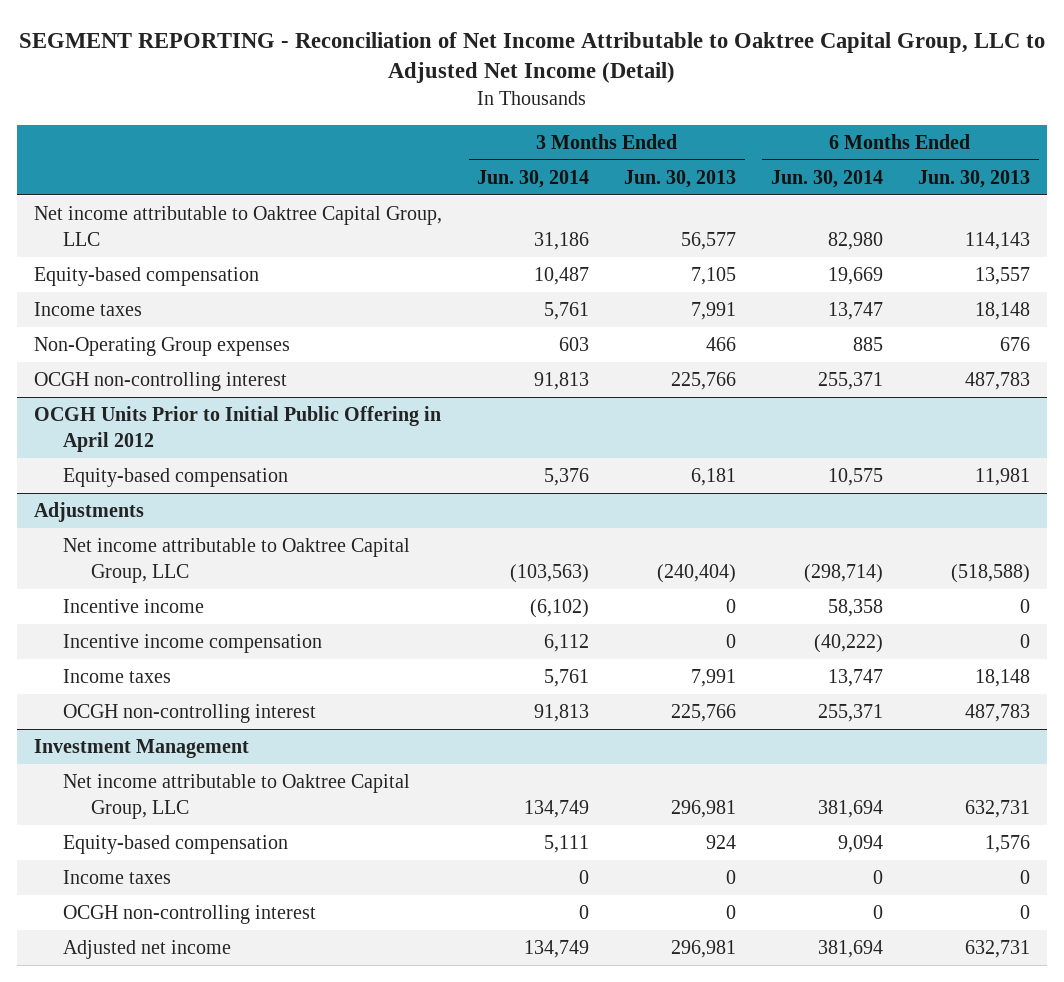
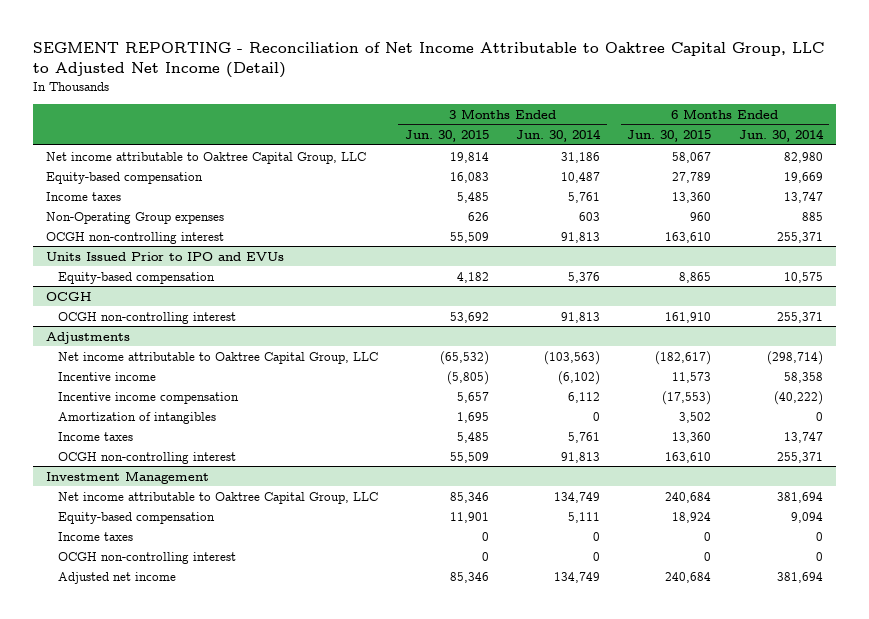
[624,169,737,188] Jun. 30, 2013 -> none
[917,169,1030,188] Jun. 30, 2013 -> none
none -> [404,130,489,143] Jun. 30, 2015
none -> [627,130,712,143] Jun. 30, 2015
[34,405,442,452] OCGH Units Prior to Initial Public Offering in April 2012 -> none
none -> [46,251,285,261] Units Issued Prior to IPO and EVUs
none -> [46,291,93,301] OCGH
none -> [57,311,236,324] OCGH non-controlling interest
none -> [57,411,216,424] Amortization of intangibles

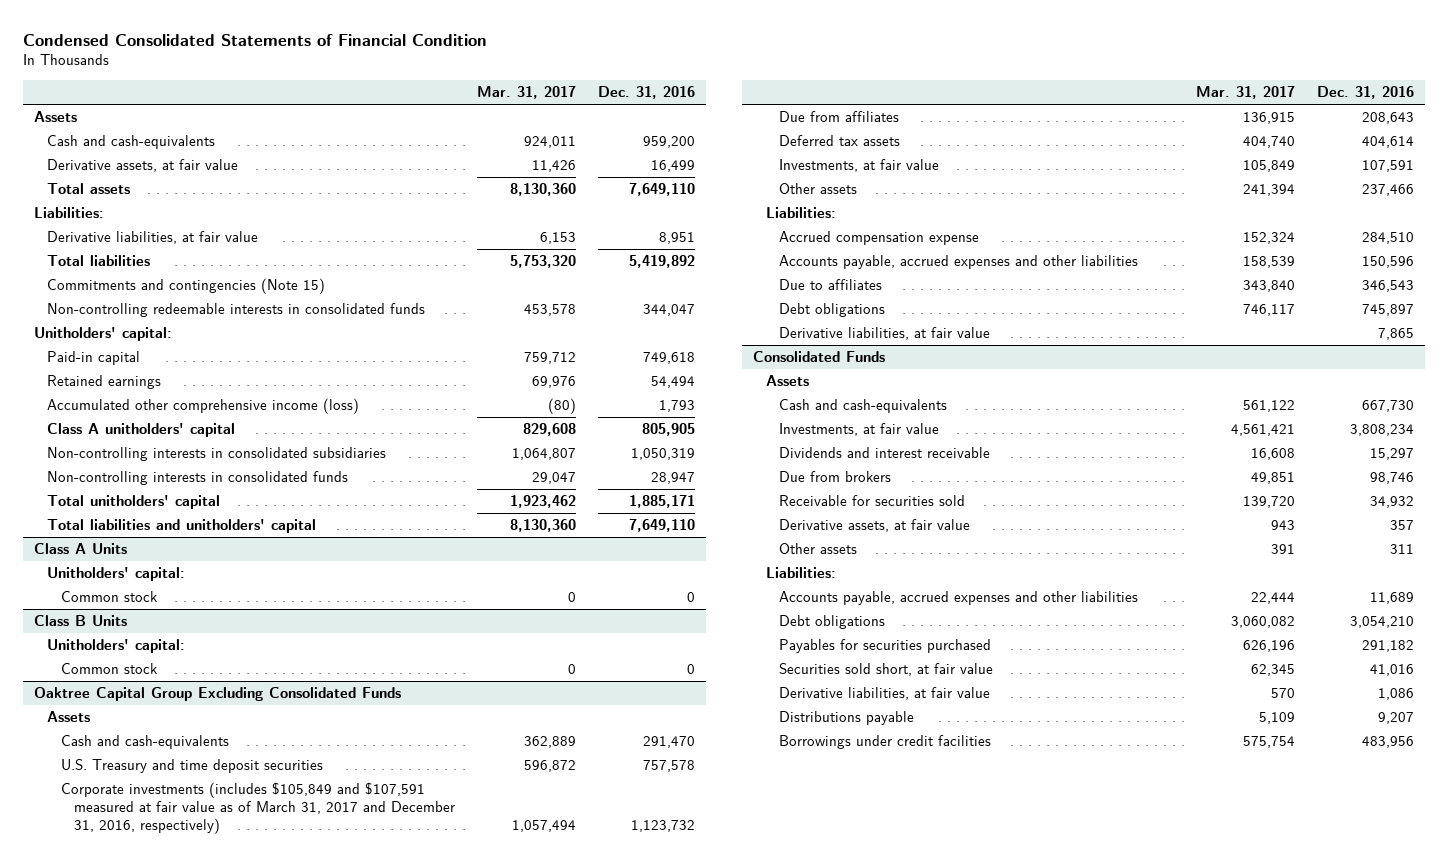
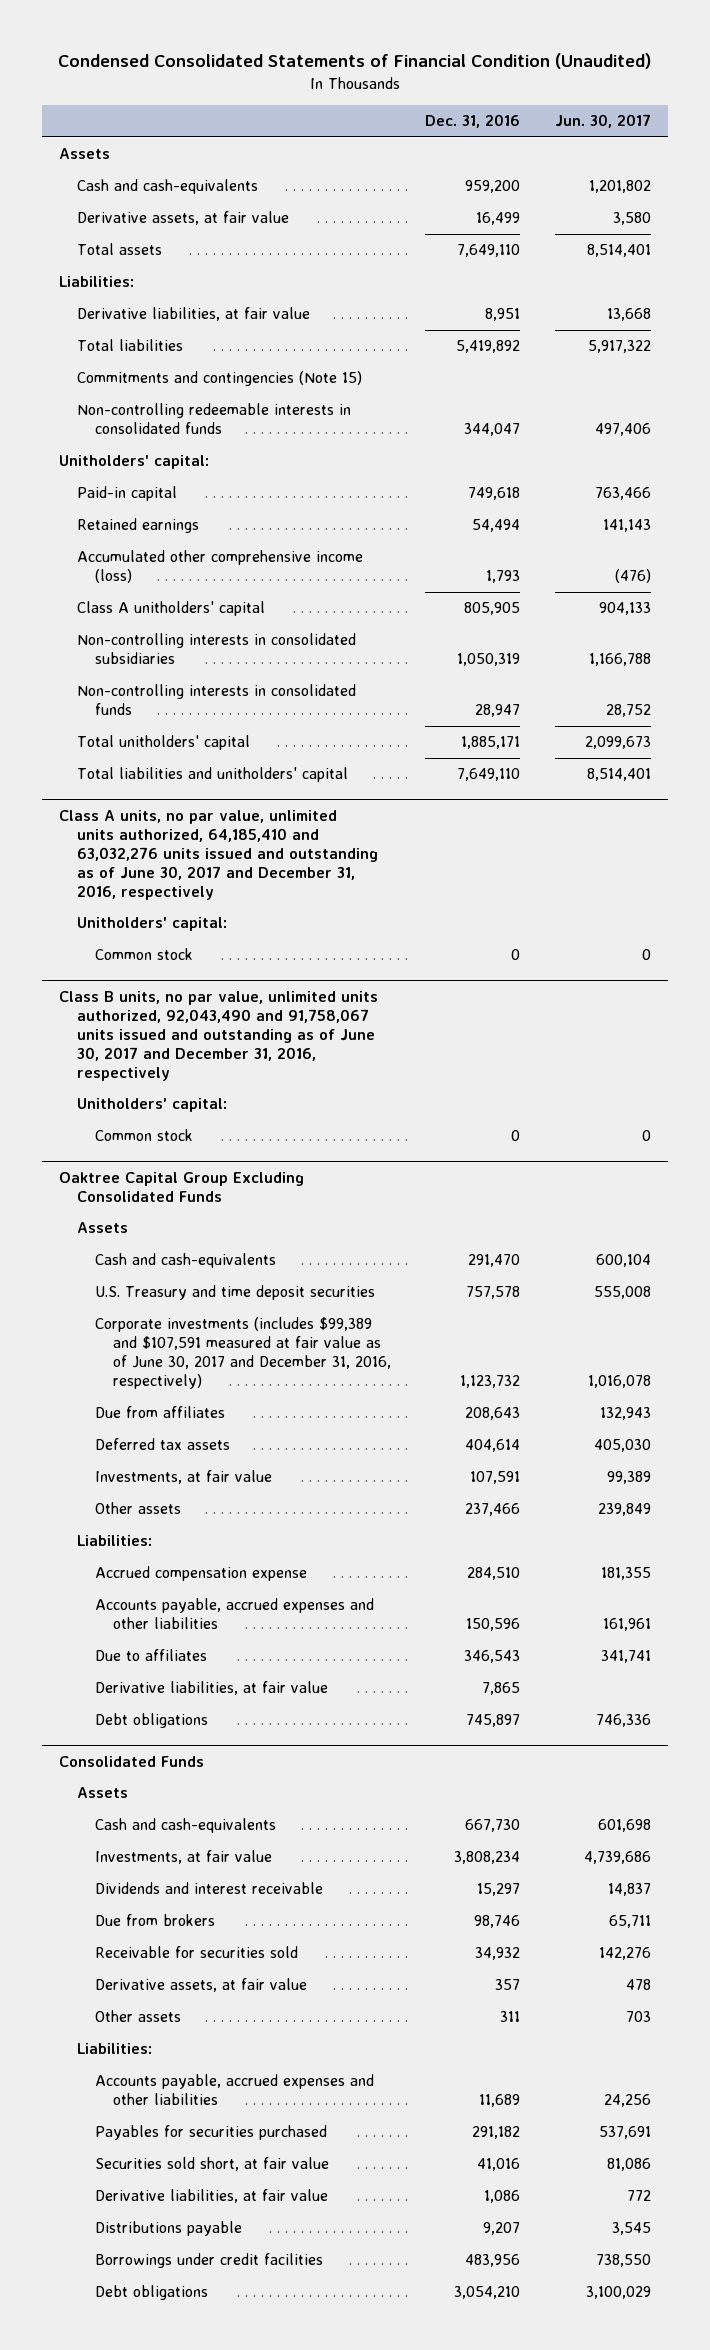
[23,33,488,46] Condensed Consolidated Statements of Financial Condition -> [57,53,651,70] Condensed Consolidated Statements of Financial Condition (Unaudited)
[476,86,576,100] Mar. 31, 2017 -> none
none -> [554,114,651,129] Jun. 30, 2017
[34,543,128,555] Class A Units -> [59,809,379,900] Class A units, no par value, unlimited units authorized, 64,185,410 and 63,032,276 units issued and outstanding as of June 30, 2017 and December 31, 2016, respectively
[34,615,128,627] Class B Units -> [59,990,379,1081] Class B units, no par value, unlimited units authorized, 92,043,490 and 91,758,067 units issued and outstanding as of June 30, 2017 and December 31, 2016, respectively
[60,782,455,834] Corporate investments (includes $105,849 and $107,591 measured at fair value as of March 31, 2017 and December 31, 2016, respectively) -> [94,1317,391,1390] Corporate investments (includes $99,389 and $107,591 measured at fair value as of June 30, 2017 and December 31, 2016, respectively)
[779,303,886,318] Debt obligations -> [94,1713,208,1729] Debt obligations
[779,615,886,630] Debt obligations -> [94,2285,208,2301] Debt obligations

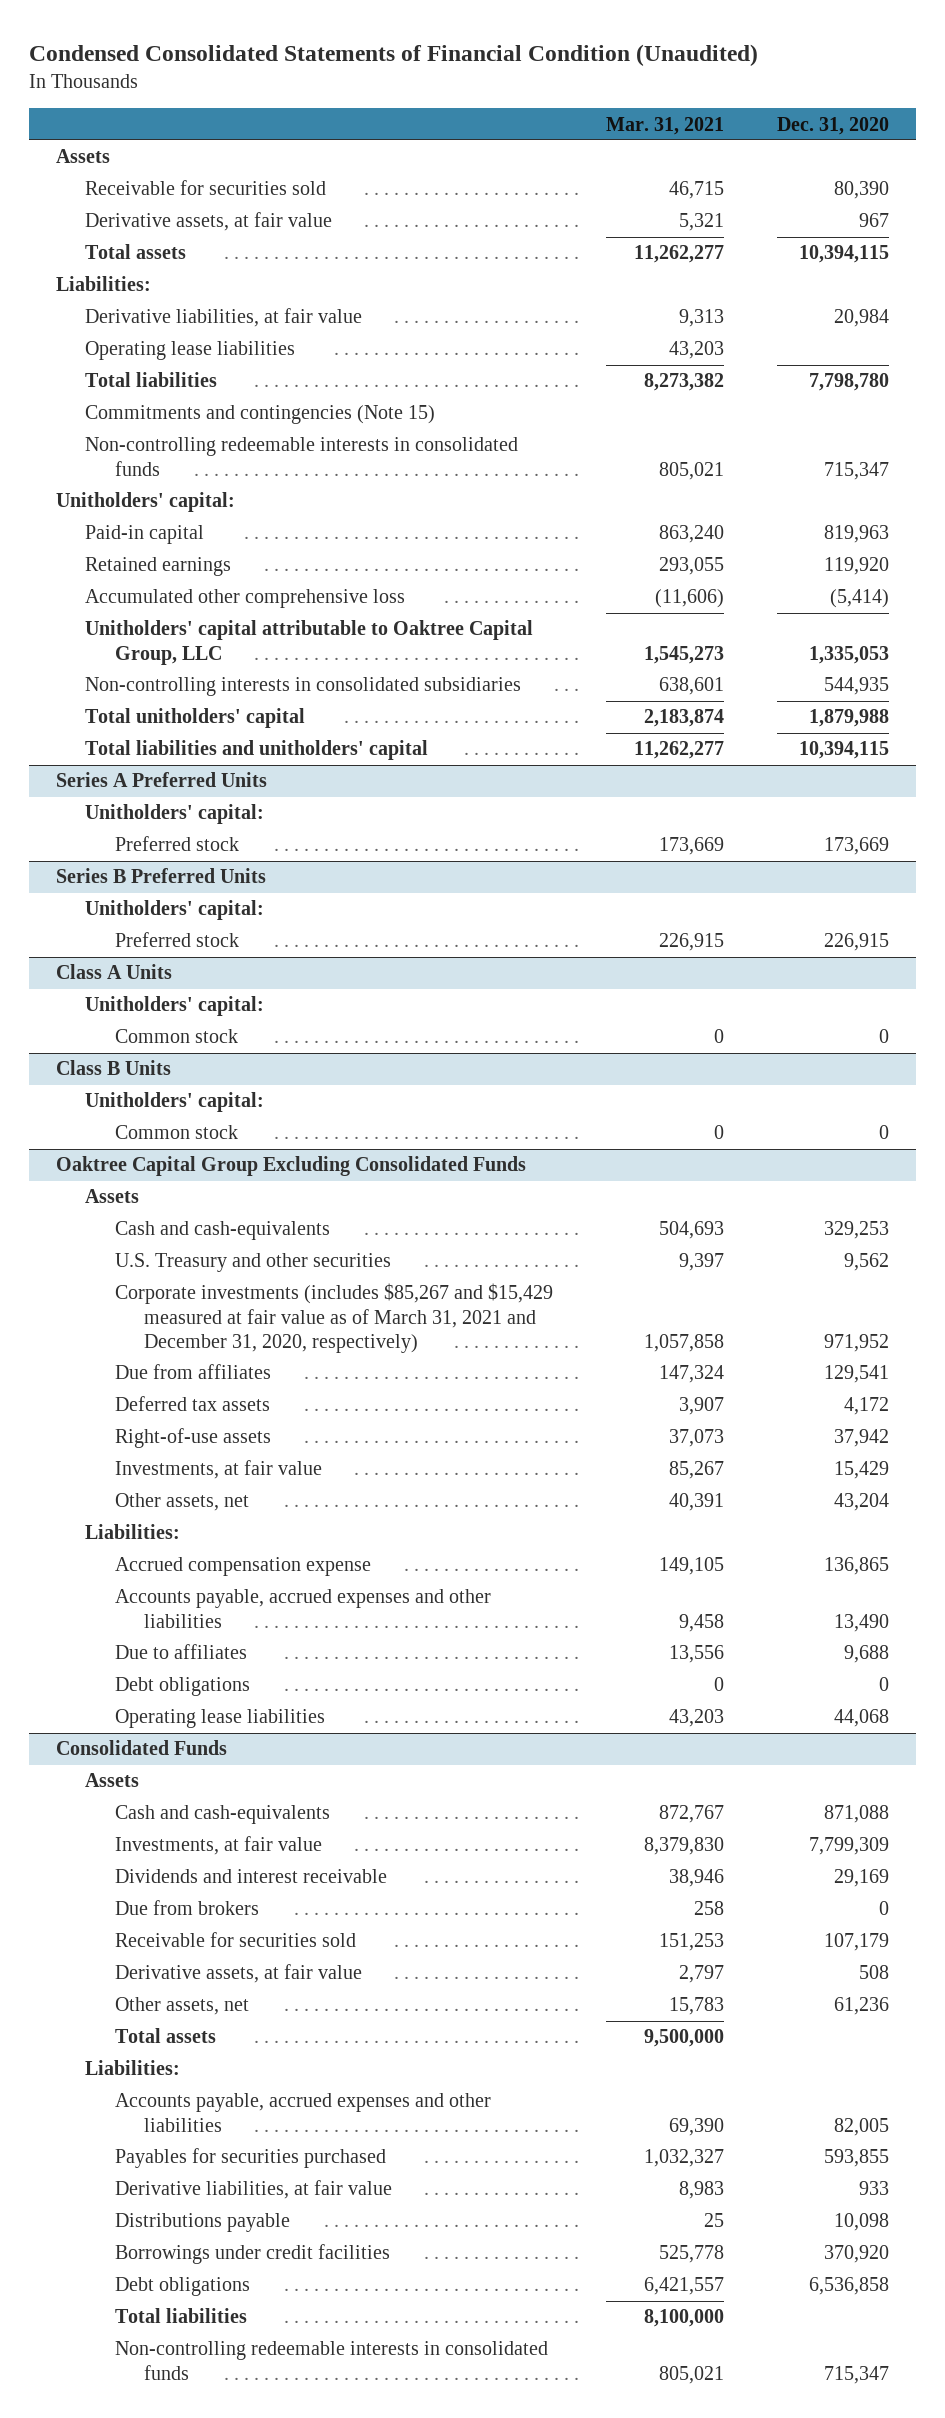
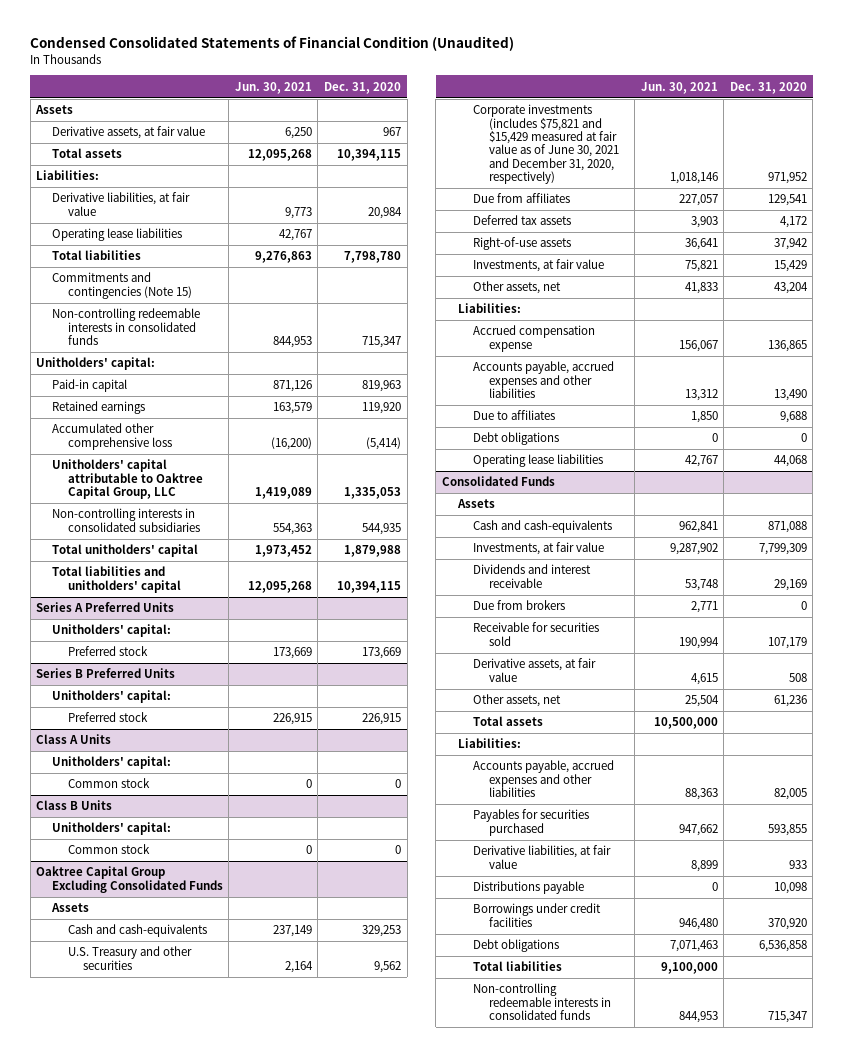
[606,116,725,135] Mar. 31, 2021 -> none
none -> [234,81,312,94] Jun. 30, 2021
[85,180,327,196] Receivable for securities sold -> none
[114,1283,553,1353] Corporate investments (includes $85,267 and $15,429 measured at fair value as of March 31, 2021 and December 31, 2020, respectively) -> [473,104,619,184] Corporate investments (includes $75,821 and $15,429 measured at fair value as of June 30, 2021 and December 31, 2020, respectively)

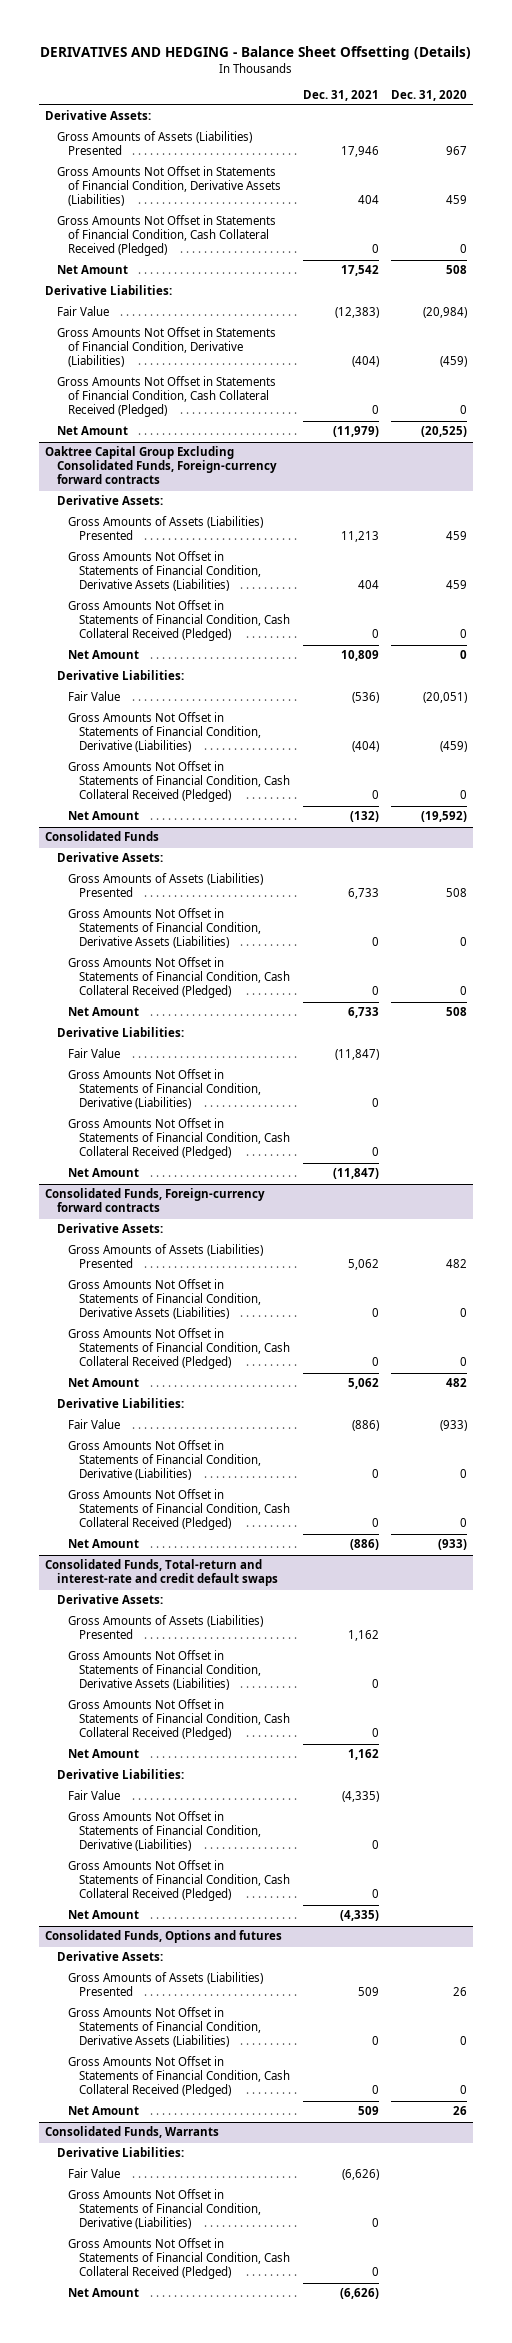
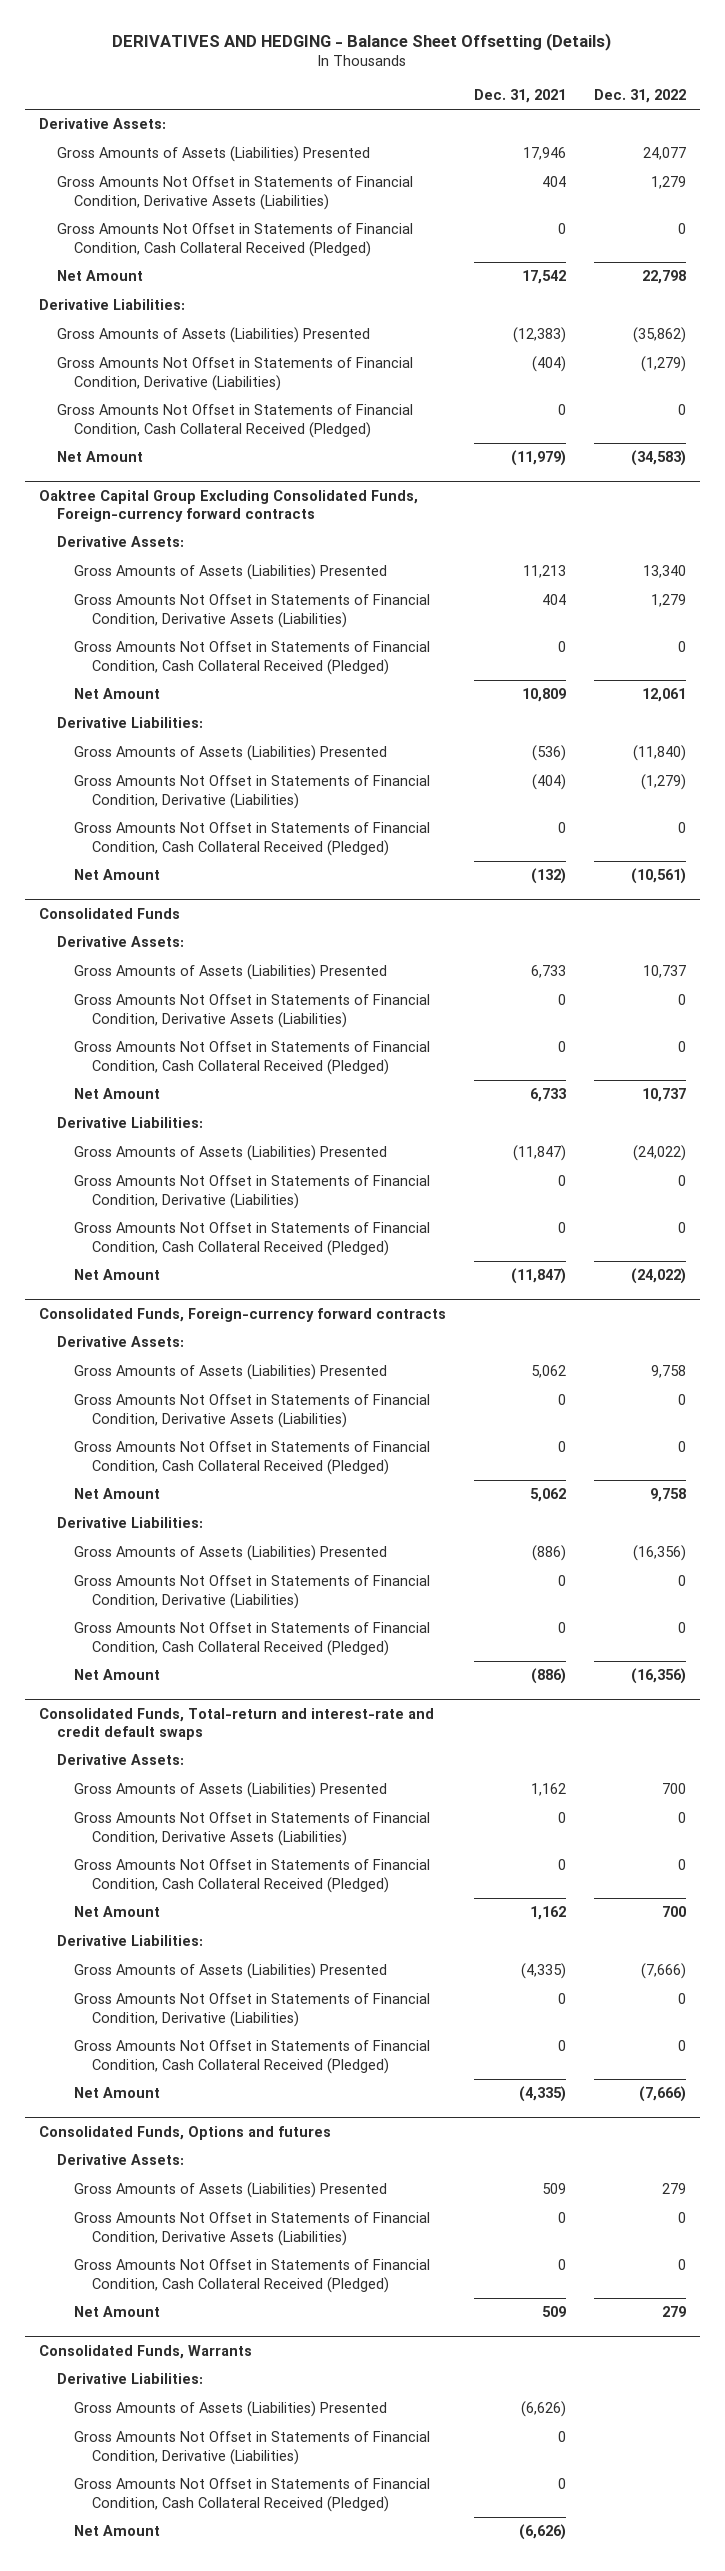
[390,89,467,101] Dec. 31, 2020 -> none
none -> [593,89,686,104] Dec. 31, 2022
[56,306,109,317] Fair Value -> [56,327,370,344] Gross Amounts of Assets (Liabilities) Presented
[68,691,121,702] Fair Value -> [74,745,388,762] Gross Amounts of Assets (Liabilities) Presented
[68,1048,121,1059] Fair Value -> [74,1145,388,1162] Gross Amounts of Assets (Liabilities) Presented
[68,1419,121,1430] Fair Value -> [74,1545,388,1562] Gross Amounts of Assets (Liabilities) Presented
[68,1790,121,1801] Fair Value -> [74,1963,388,1980] Gross Amounts of Assets (Liabilities) Presented
[68,2168,121,2179] Fair Value -> [74,2401,388,2418] Gross Amounts of Assets (Liabilities) Presented

